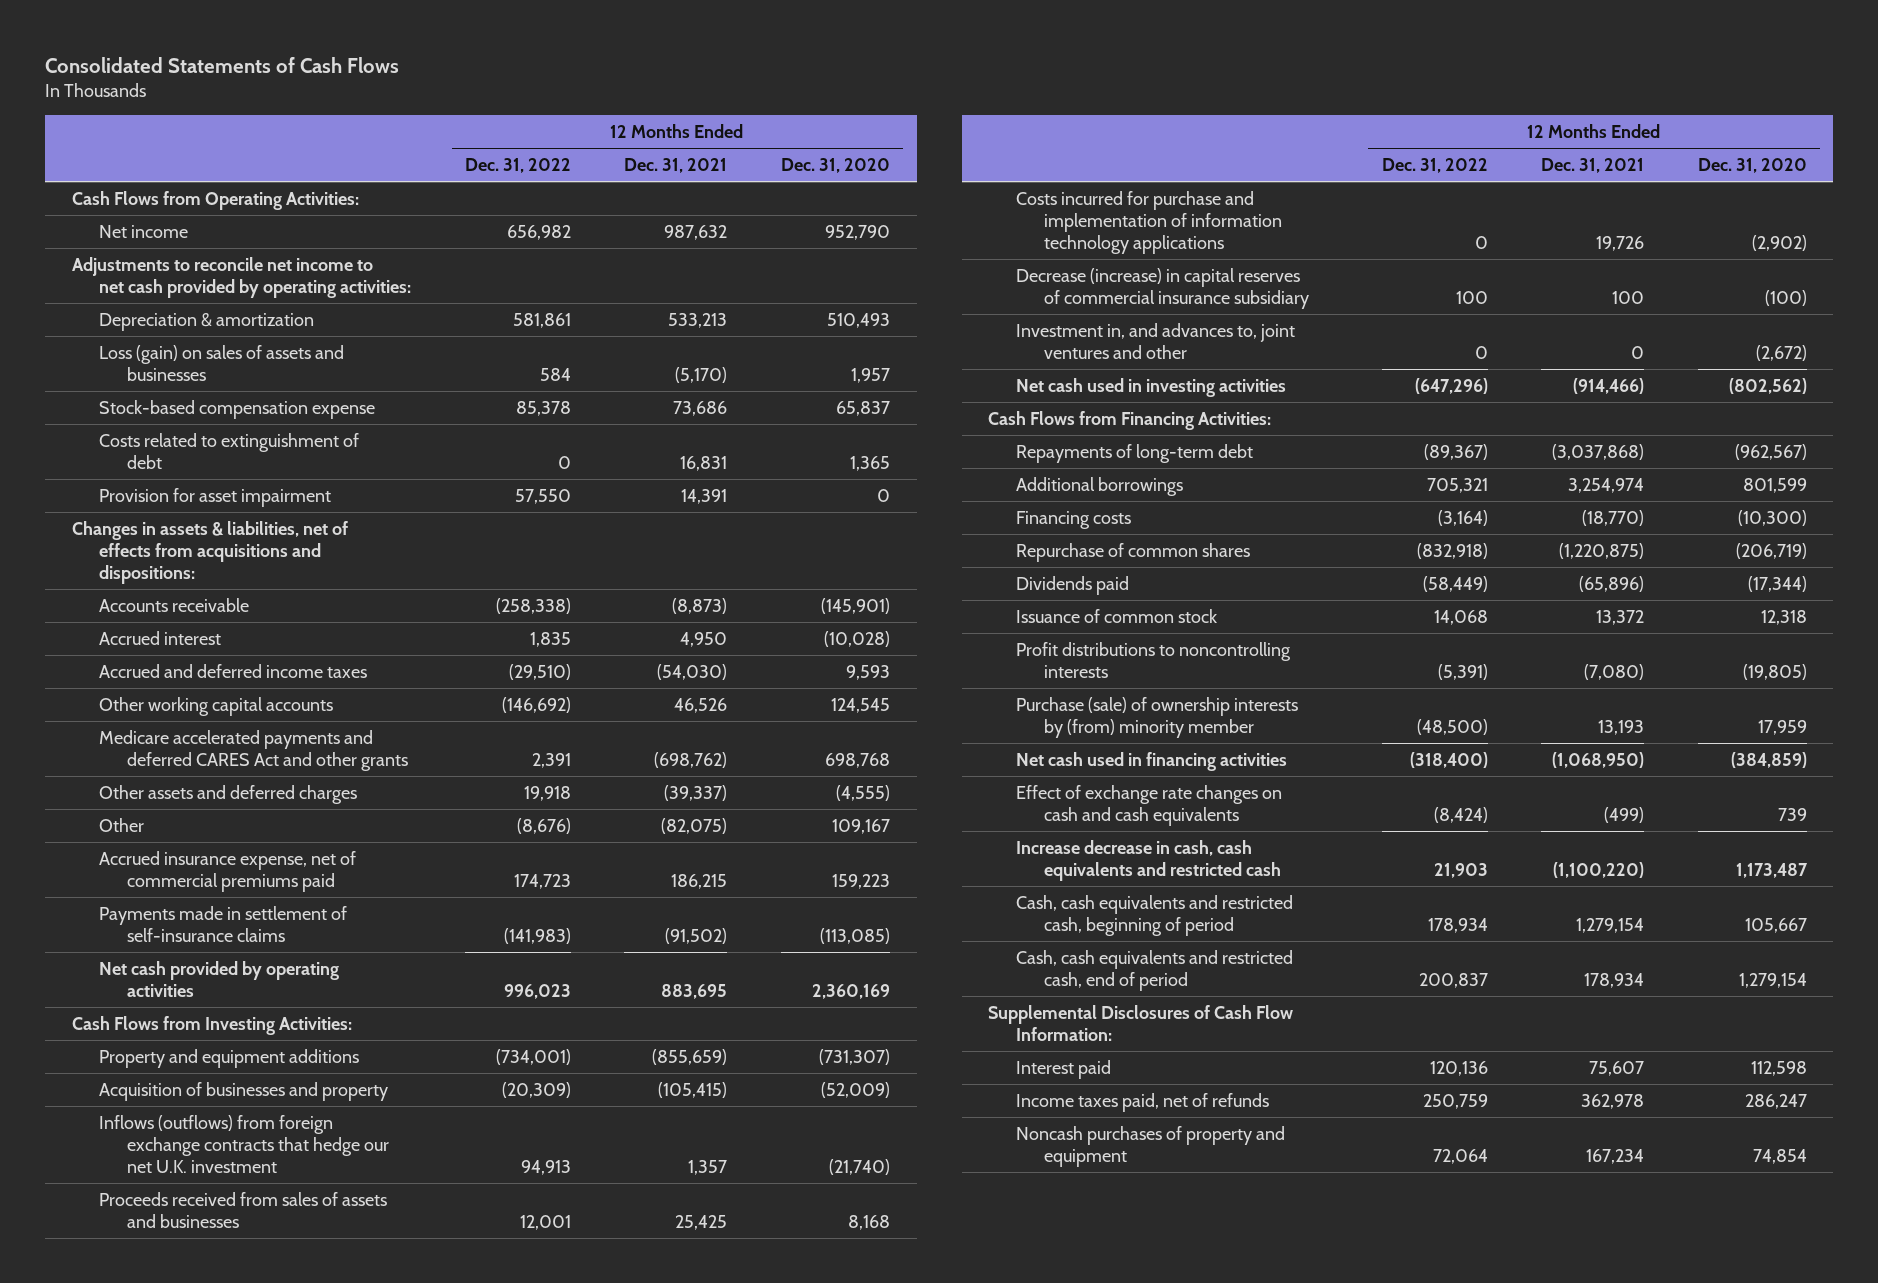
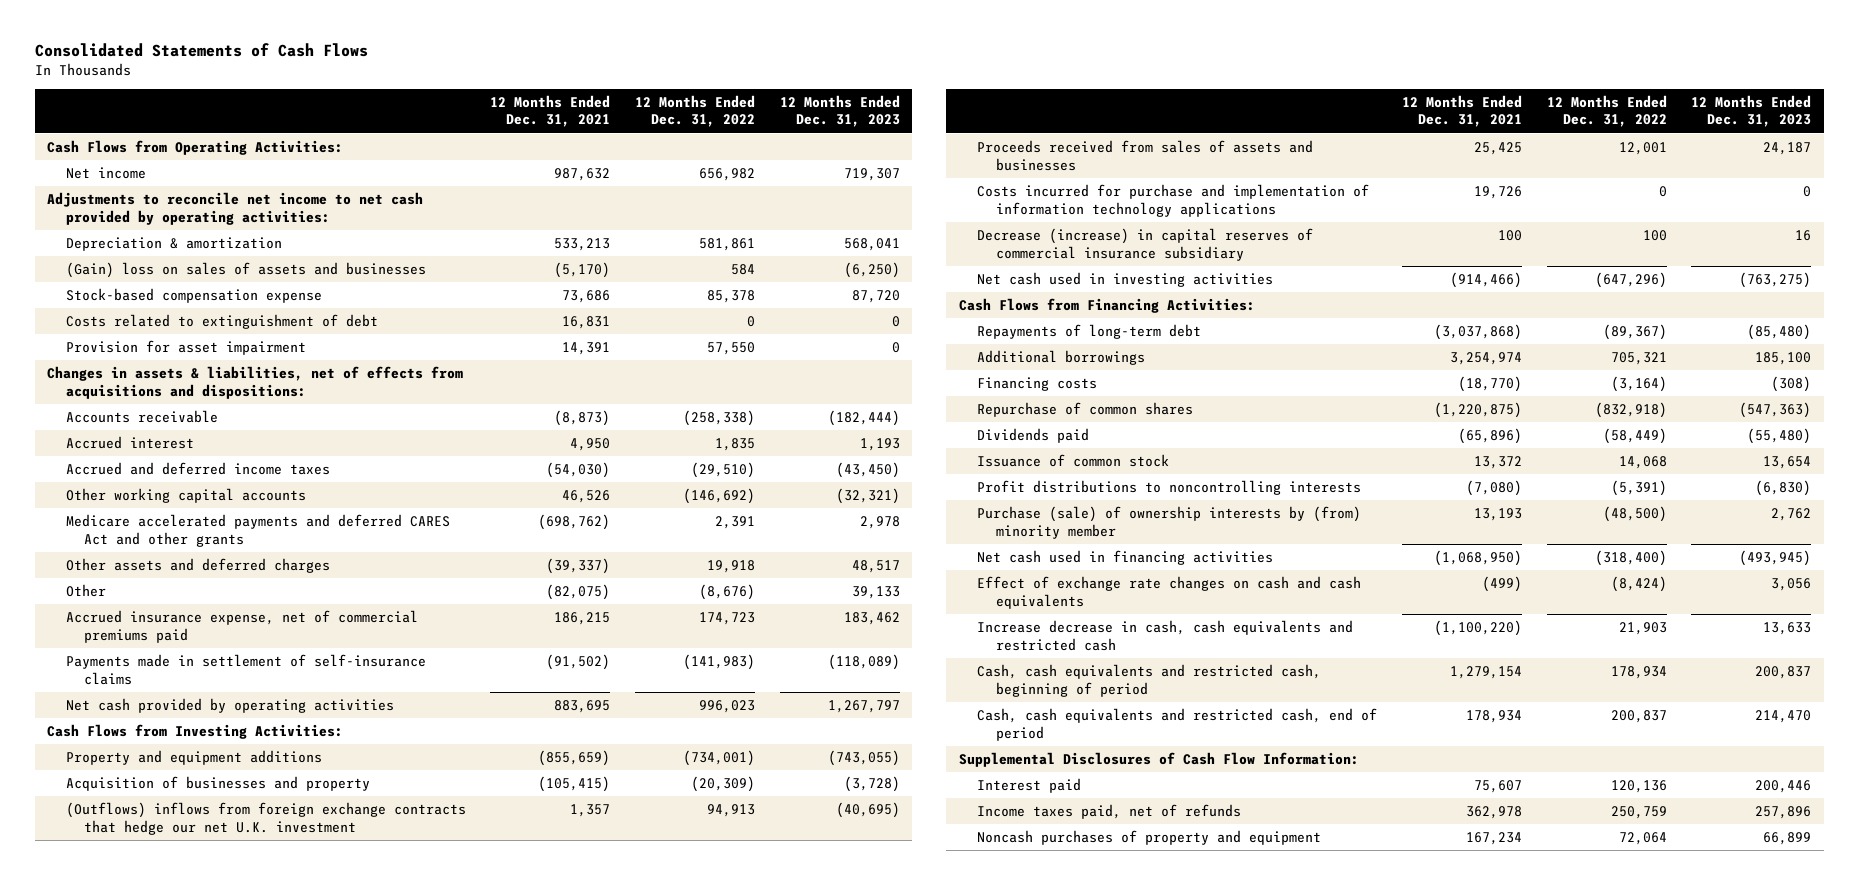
[780,157,890,173] Dec. 31, 2020 -> none
none -> [779,94,900,128] 12 Months Ended Dec. 31, 2023
[99,344,345,381] Loss (gain) on sales of assets and businesses -> [65,262,426,279] (Gain) loss on sales of assets and businesses
[99,1114,390,1173] Inflows (outflows) from foreign exchange contracts that hedge our net U.K. investment -> [65,802,466,835] (Outflows) inflows from foreign exchange contracts that hedge our net U.K. investment
[1016,322,1296,359] Investment in, and advances to, joint ventures and other -> none

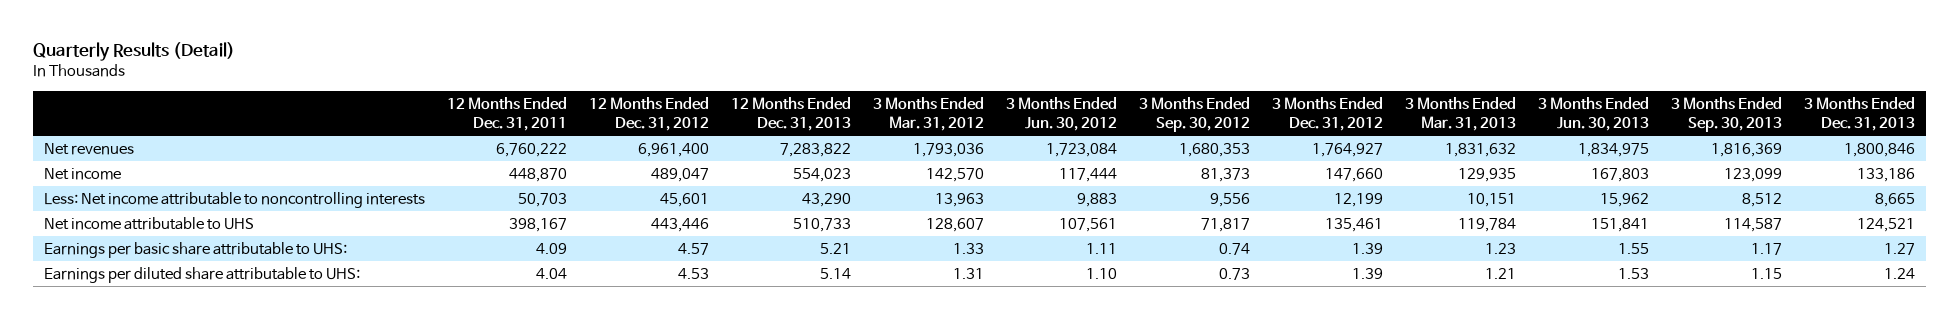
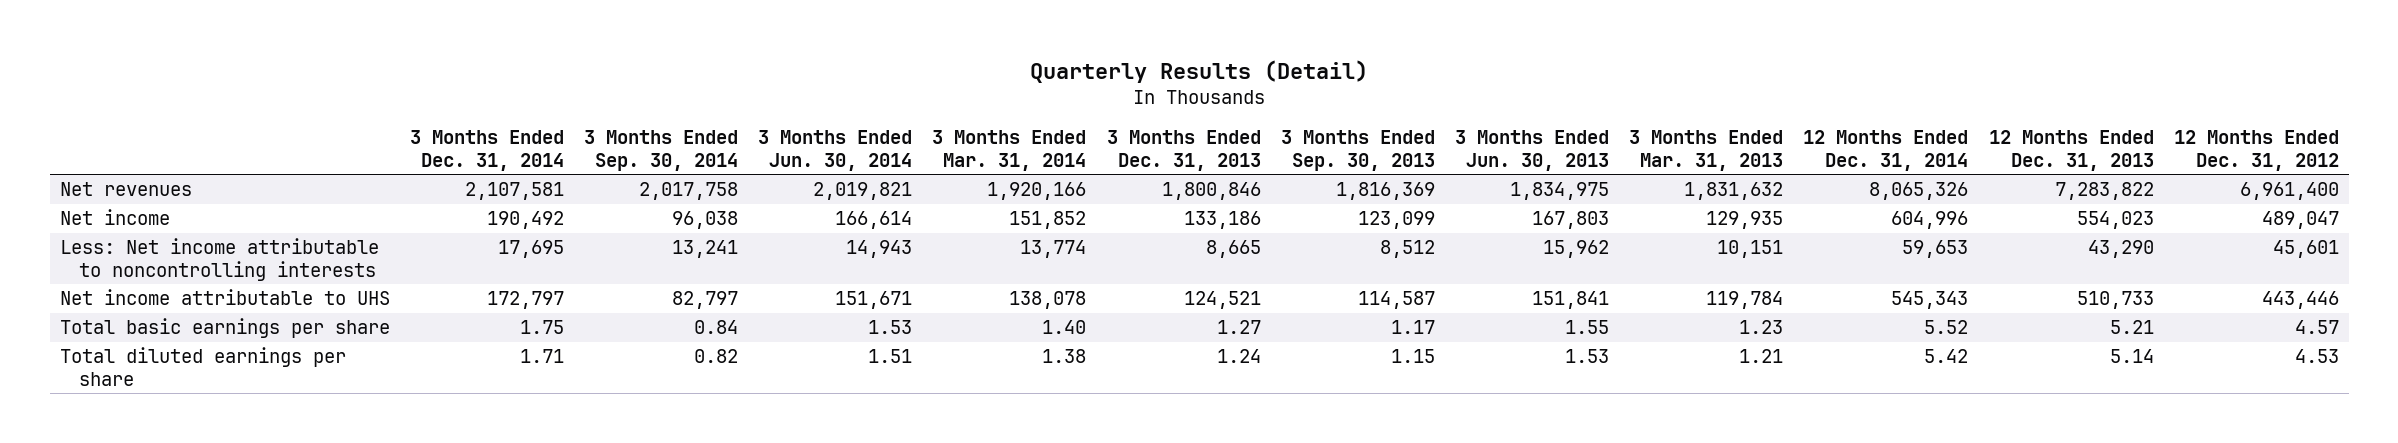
[447,97,568,132] 12 Months Ended Dec. 31, 2011 -> none
[873,97,985,132] 3 Months Ended Mar. 31, 2012 -> none
[1006,97,1118,132] 3 Months Ended Jun. 30, 2012 -> none
[1139,97,1251,133] 3 Months Ended Sep. 30, 2012 -> none
[1272,97,1384,132] 3 Months Ended Dec. 31, 2012 -> none
none -> [409,130,564,171] 3 Months Ended Dec. 31, 2014
none -> [584,130,739,171] 3 Months Ended Sep. 30, 2014
none -> [758,130,913,171] 3 Months Ended Jun. 30, 2014
none -> [932,130,1087,171] 3 Months Ended Mar. 31, 2014
none -> [1803,130,1969,171] 12 Months Ended Dec. 31, 2014
[44,241,348,258] Earnings per basic share attributable to UHS: -> [59,318,390,339] Total basic earnings per share
[44,266,361,283] Earnings per diluted share attributable to UHS: -> [59,347,346,386] Total diluted earnings per share

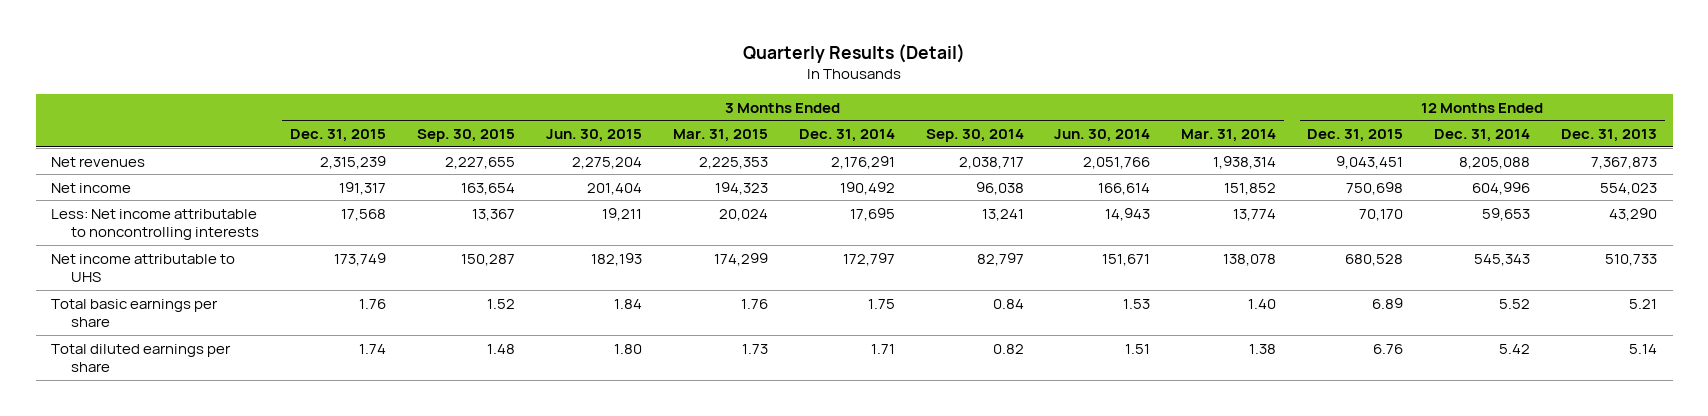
[1106,130,1261,171] 3 Months Ended Dec. 31, 2013 -> none
[1280,130,1435,171] 3 Months Ended Sep. 30, 2013 -> none
[1455,130,1610,171] 3 Months Ended Jun. 30, 2013 -> none
[1629,130,1784,171] 3 Months Ended Mar. 31, 2013 -> none
[2173,130,2339,171] 12 Months Ended Dec. 31, 2012 -> none
none -> [289,129,386,143] Dec. 31, 2015
none -> [416,129,515,143] Sep. 30, 2015
none -> [545,129,642,143] Jun. 30, 2015
none -> [672,129,768,143] Mar. 31, 2015
none -> [1307,129,1404,143] Dec. 31, 2015
[464,182,564,201] 2,107,581 -> [830,155,895,169] 2,176,291
[639,182,739,201] 2,017,758 -> [958,156,1024,169] 2,038,717
[813,182,913,201] 2,019,821 -> [1083,156,1151,169] 2,051,766
[987,182,1087,201] 1,920,166 -> [1213,155,1277,169] 1,938,314
[1869,182,1969,201] 8,065,326 -> [1459,156,1531,169] 8,205,088
[2054,182,2154,201] 7,283,822 -> [1591,156,1658,169] 7,367,873

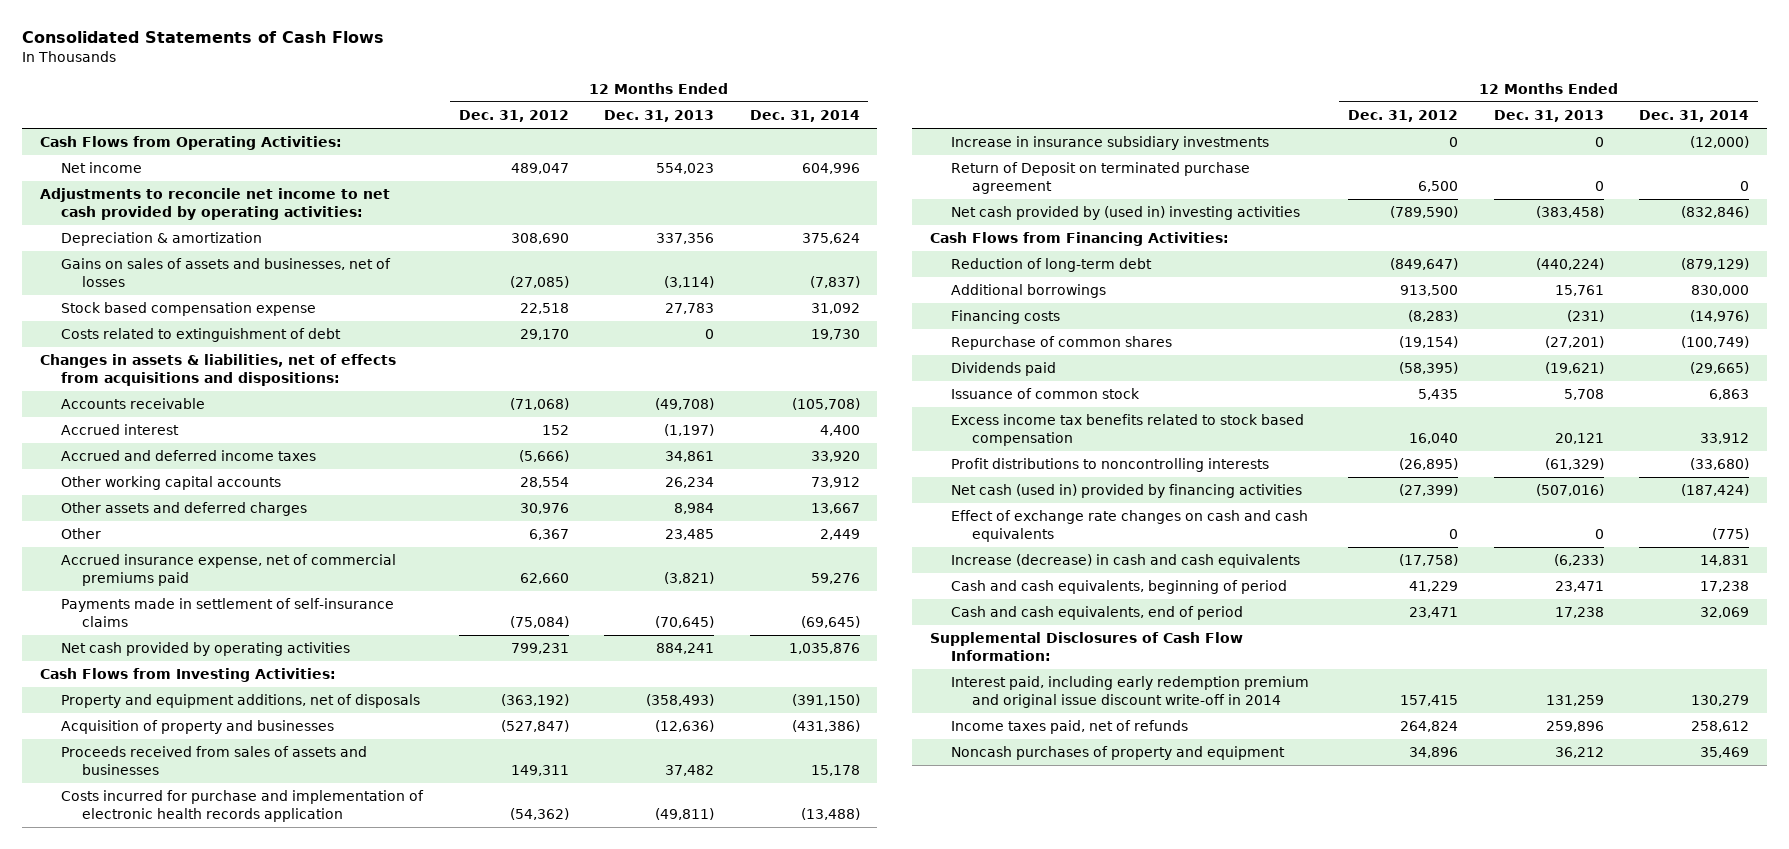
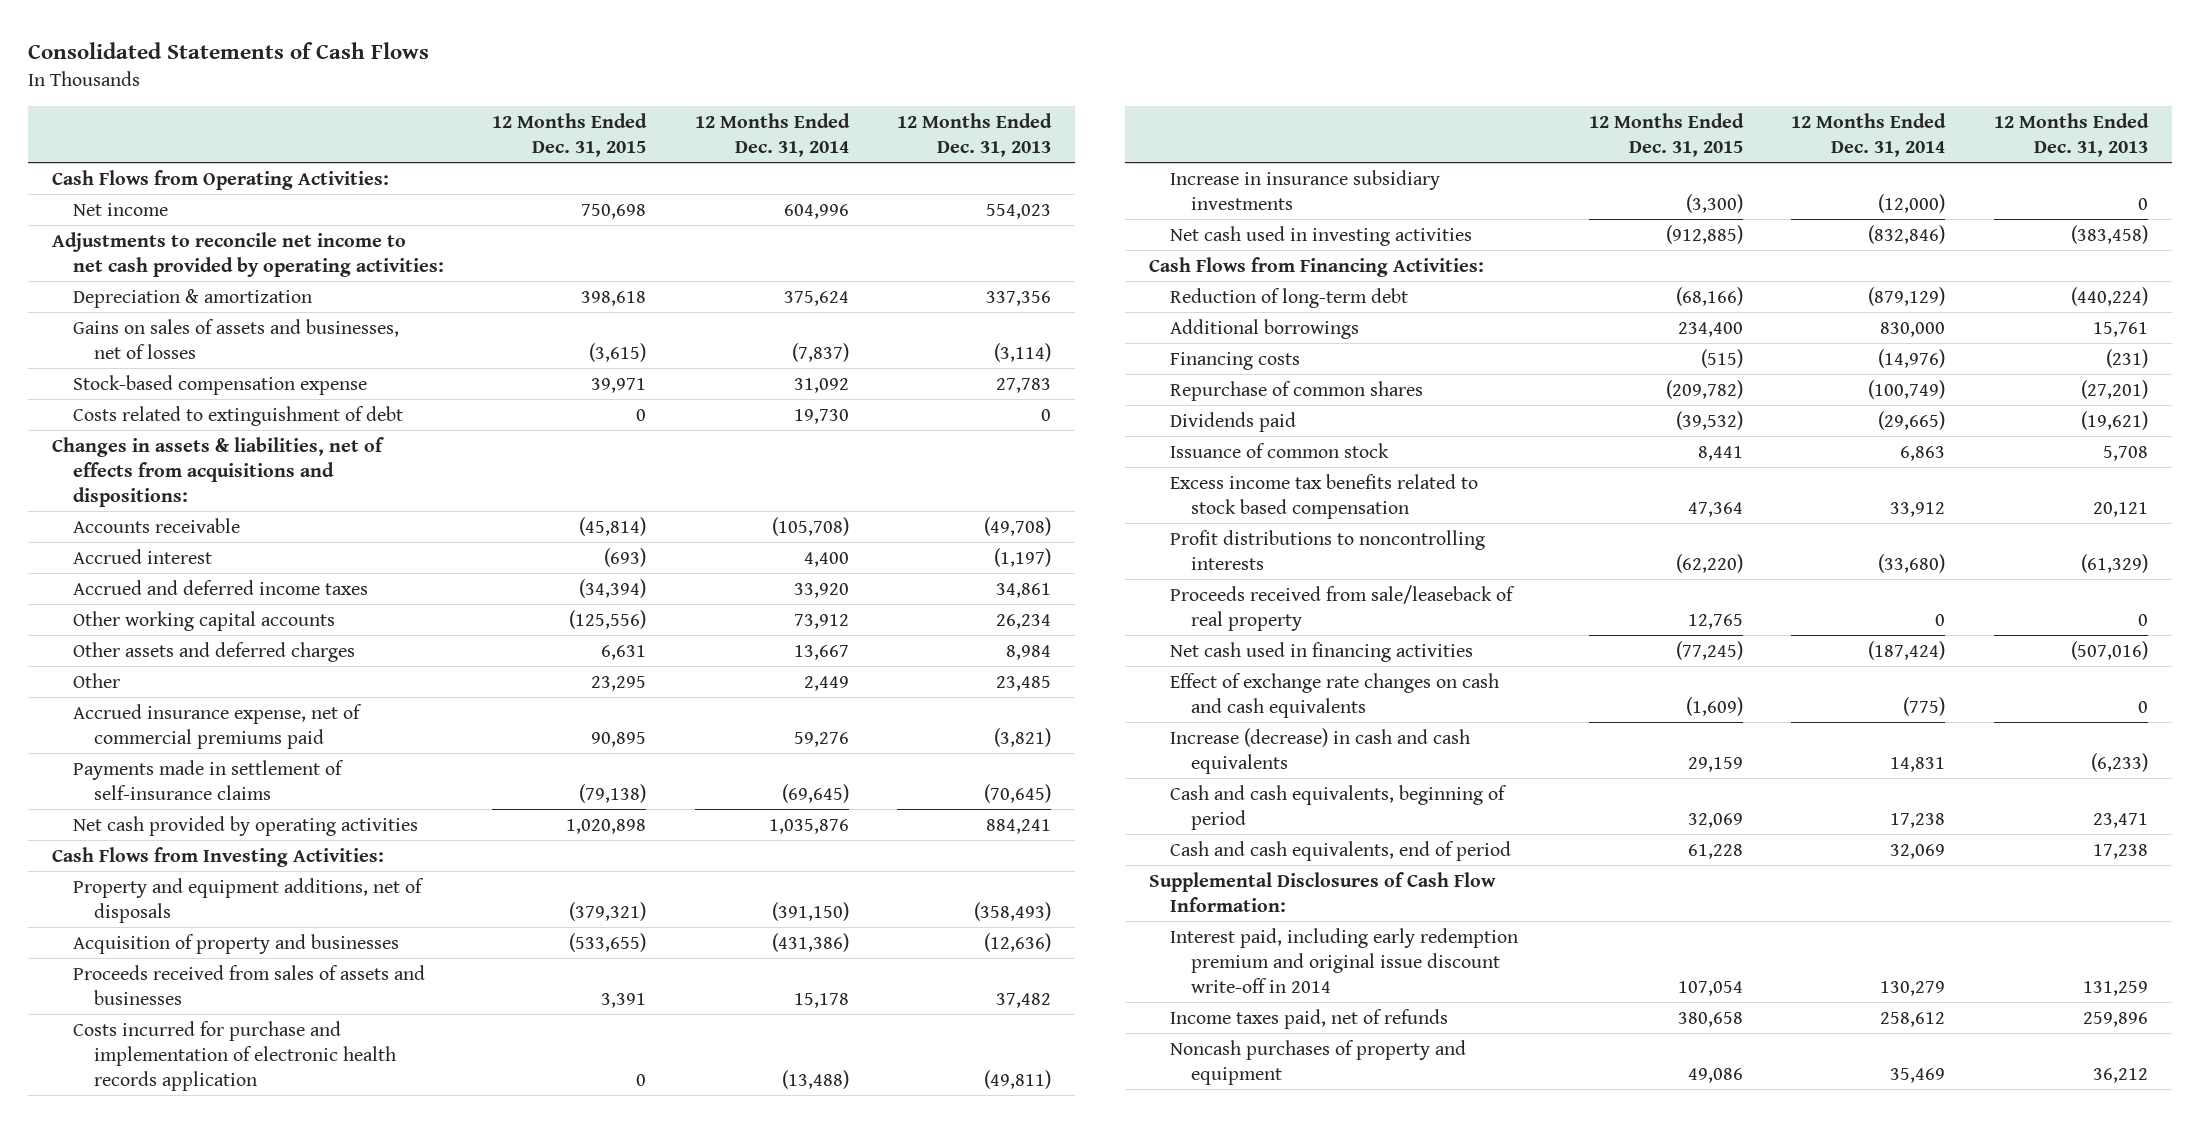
[458,109,569,122] Dec. 31, 2012 -> none
none -> [492,112,648,157] 12 Months Ended Dec. 31, 2015
[60,302,316,317] Stock based compensation expense -> [72,374,367,395] Stock-based compensation expense
[950,162,1250,194] Return of Deposit on terminated purchase agreement -> none
[950,206,1300,221] Net cash provided by (used in) investing activities -> [1169,225,1472,246] Net cash used in investing activities
none -> [1169,584,1515,631] Proceeds received from sale/leaseback of real property
[950,484,1302,499] Net cash (used in) provided by financing activities -> [1169,641,1473,662] Net cash used in financing activities

